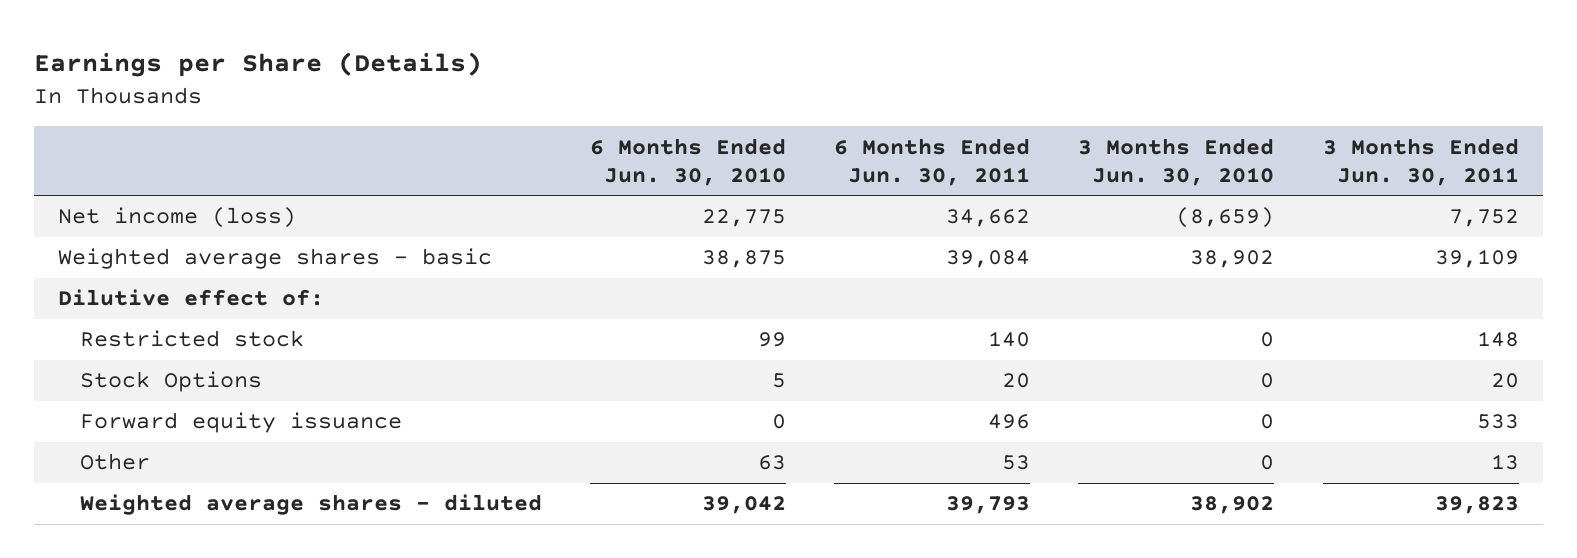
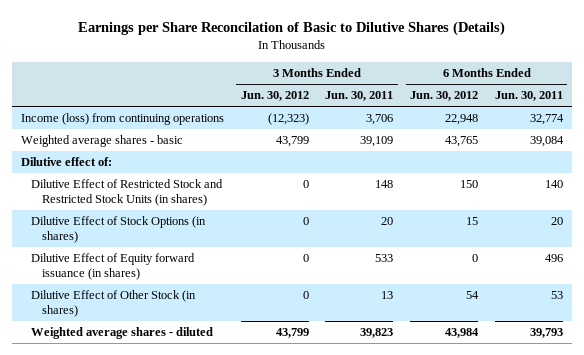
[34,51,483,77] Earnings per Share (Details) -> [77,21,505,37] Earnings per Share Reconcilation of Basic to Dilutive Shares (Details)
[590,137,787,186] 6 Months Ended Jun. 30, 2010 -> none
[1078,137,1275,186] 3 Months Ended Jun. 30, 2010 -> none
none -> [240,91,309,102] Jun. 30, 2012
none -> [410,91,479,102] Jun. 30, 2012
[58,207,297,229] Net income (loss) -> none
none -> [20,113,224,126] Income (loss) from continuing operations
[80,330,305,348] Restricted stock -> [31,179,224,206] Dilutive Effect of Restricted Stock and Restricted Stock Units (in shares)
[80,371,263,393] Stock Options -> [31,216,207,243] Dilutive Effect of Stock Options (in shares)
[80,412,403,434] Forward equity issuance -> [31,253,196,280] Dilutive Effect of Equity forward issuance (in shares)
[80,453,151,471] Other -> [31,290,197,317] Dilutive Effect of Other Stock (in shares)

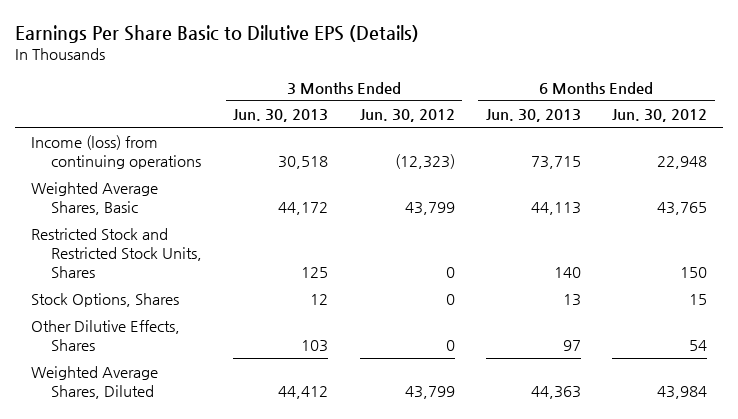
[77,21,505,37] Earnings per Share Reconcilation of Basic to Dilutive Shares (Details) -> [15,24,420,43] Earnings Per Share Basic to Dilutive EPS (Details)
[325,91,394,102] Jun. 30, 2011 -> none
[495,91,564,102] Jun. 30, 2011 -> none
none -> [233,109,329,123] Jun. 30, 2013
none -> [485,109,581,123] Jun. 30, 2013
[20,157,112,167] Dilutive effect of: -> none
[31,253,196,280] Dilutive Effect of Equity forward issuance (in shares) -> none
[20,135,183,148] Weighted average shares - basic -> [31,181,159,215] Weighted Average Shares, Basic
[31,179,224,206] Dilutive Effect of Restricted Stock and Restricted Stock Units (in shares) -> [31,227,203,279] Restricted Stock and Restricted Stock Units, Shares
[31,216,207,243] Dilutive Effect of Stock Options (in shares) -> [31,292,180,307] Stock Options, Shares
[31,290,197,317] Dilutive Effect of Other Stock (in shares) -> [31,319,181,351] Other Dilutive Effects, Shares
[31,327,214,340] Weighted average shares - diluted -> [31,365,159,399] Weighted Average Shares, Diluted

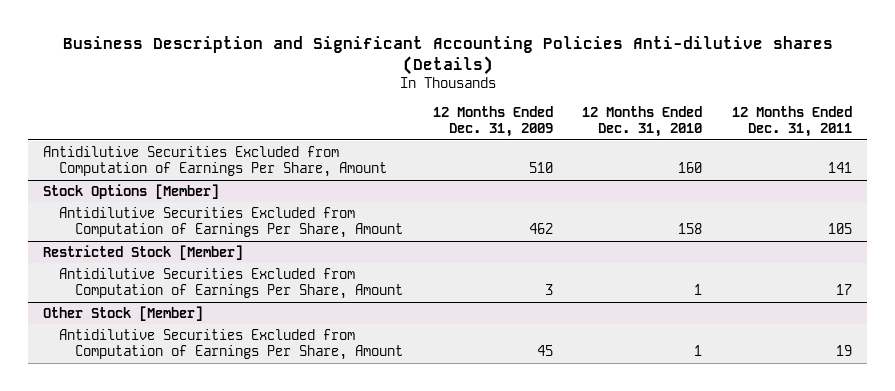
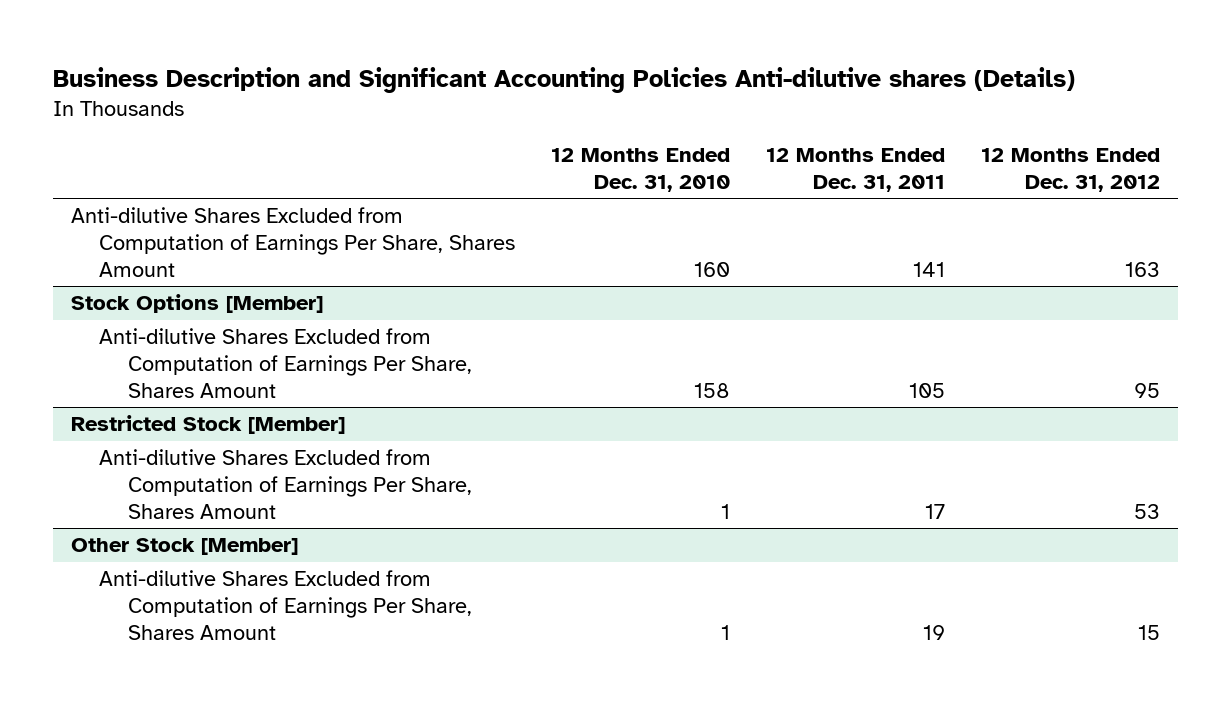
[432,105,553,137] 12 Months Ended Dec. 31, 2009 -> none
none -> [980,148,1160,193] 12 Months Ended Dec. 31, 2012
[43,145,388,178] Antidilutive Securities Excluded from Computation of Earnings Per Share, Amount -> [71,207,516,277] Anti-dilutive Shares Excluded from Computation of Earnings Per Share, Shares Amount
[59,206,404,239] Antidilutive Securities Excluded from Computation of Earnings Per Share, Amount -> [99,328,472,398] Anti-dilutive Shares Excluded from Computation of Earnings Per Share, Shares Amount
[59,267,404,300] Antidilutive Securities Excluded from Computation of Earnings Per Share, Amount -> [99,449,472,519] Anti-dilutive Shares Excluded from Computation of Earnings Per Share, Shares Amount
[59,328,404,361] Antidilutive Securities Excluded from Computation of Earnings Per Share, Amount -> [99,570,472,640] Anti-dilutive Shares Excluded from Computation of Earnings Per Share, Shares Amount

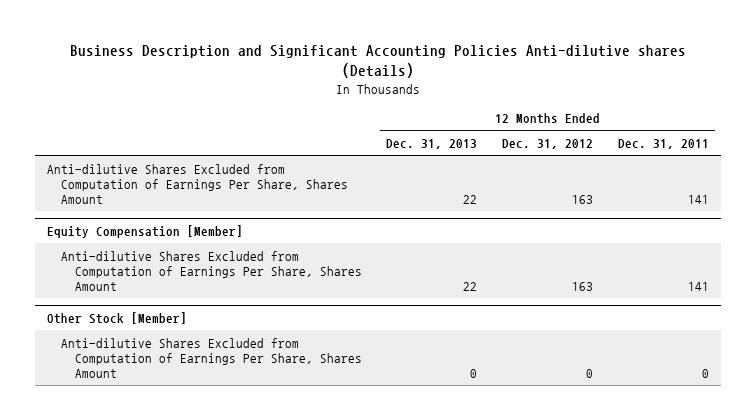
[551,148,731,193] 12 Months Ended Dec. 31, 2010 -> none
none -> [386,138,478,149] Dec. 31, 2013
[71,294,324,314] Stock Options [Member] -> none
[71,415,346,435] Restricted Stock [Member] -> none
[99,449,472,519] Anti-dilutive Shares Excluded from Computation of Earnings Per Share, Shares Amount -> none
none -> [47,225,244,239] Equity Compensation [Member]
[908,382,945,398] 105 -> [687,282,709,292] 141
[1133,382,1160,398] 95 -> [572,282,594,292] 163
[922,624,945,640] 19 -> [701,369,709,379] 0
[1137,624,1160,640] 15 -> [586,369,594,379] 0

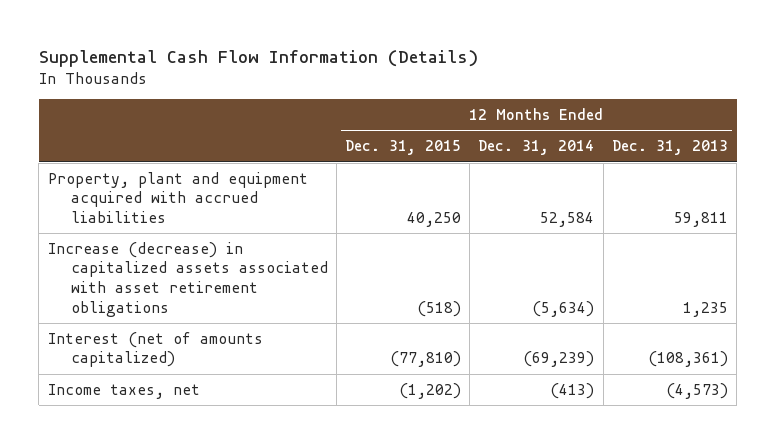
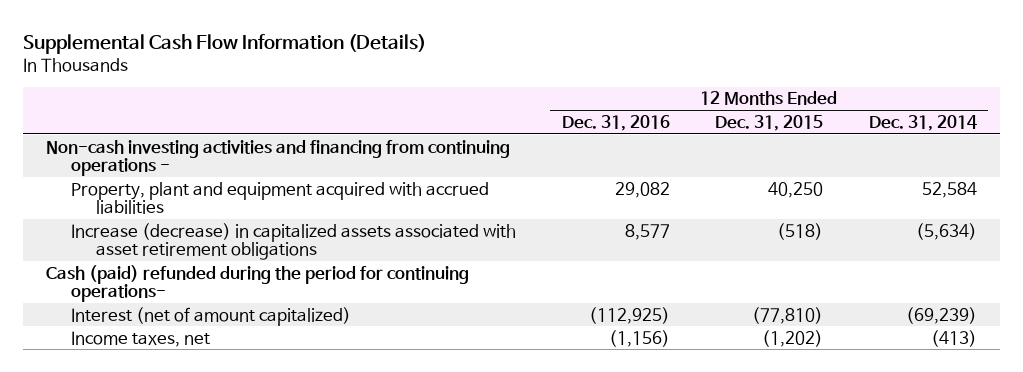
[611,140,728,156] Dec. 31, 2013 -> none
none -> [561,114,670,131] Dec. 31, 2016
none -> [46,139,511,177] Non-cash investing activities and financing from continuing operations -
none -> [46,264,470,303] Cash (paid) refunded during the period for continuing operations-
[47,331,263,368] Interest (net of amounts capitalized) -> [71,306,352,326] Interest (net of amount capitalized)

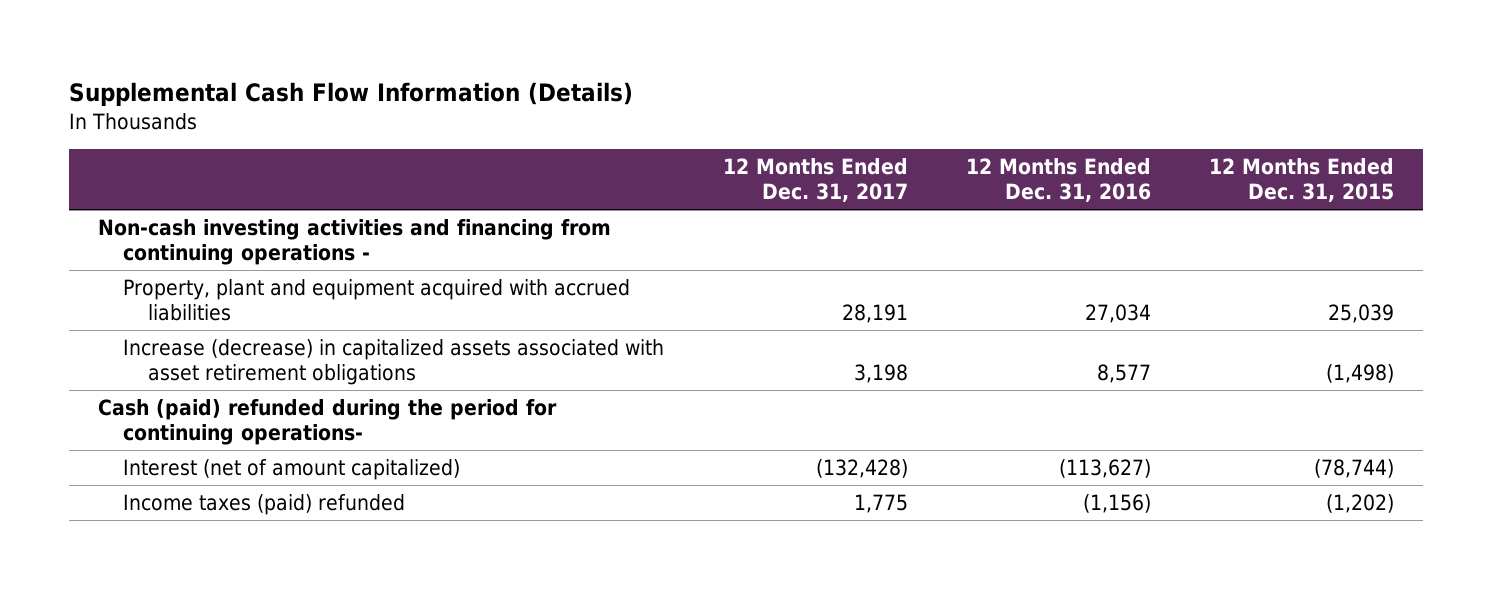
[869,114,978,131] Dec. 31, 2014 -> none
none -> [722,158,908,203] 12 Months Ended Dec. 31, 2017
[614,181,670,198] 29,082 -> [1084,304,1151,324] 27,034
[768,181,824,198] 40,250 -> [1328,304,1395,324] 25,039
[777,222,824,240] (518) -> [1326,364,1395,384] (1,498)
[588,306,670,324] (112,925) -> [1058,458,1151,478] (113,627)
[752,306,824,324] (77,810) -> [1314,458,1395,478] (78,744)
[71,330,211,347] Income taxes, net -> [123,493,406,515] Income taxes (paid) refunded

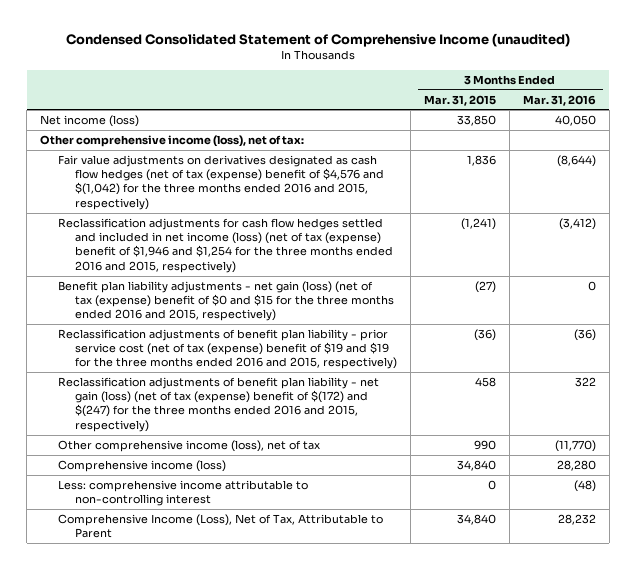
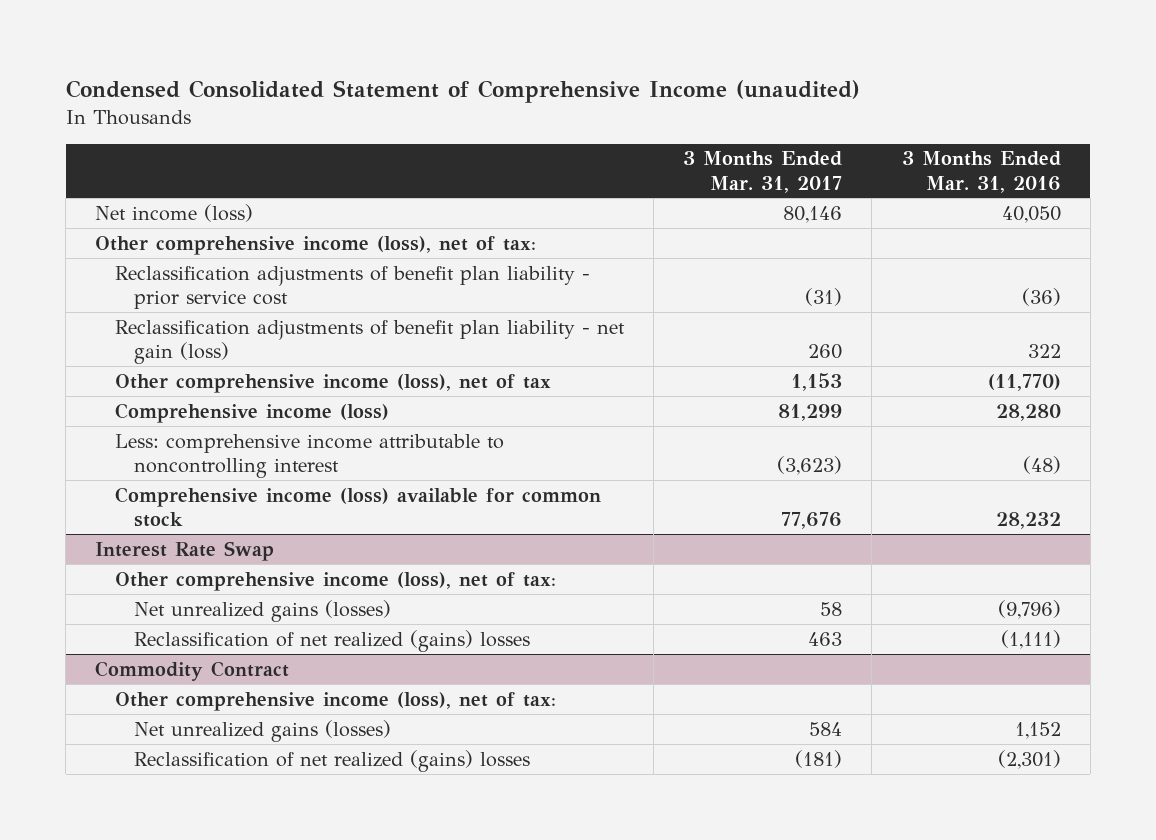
[424,94,497,106] Mar. 31, 2015 -> none
none -> [683,151,843,193] 3 Months Ended Mar. 31, 2017
[57,154,385,210] Fair value adjustments on derivatives designated as cash flow hedges (net of tax (expense) benefit of $4,576 and $(1,042) for the three months ended 2016 and 2015, respectively) -> none
[57,217,394,273] Reclassification adjustments for cash flow hedges settled and included in net income (loss) (net of tax (expense) benefit of $1,946 and $1,254 for the three months ended 2016 and 2015, respectively) -> none
[57,280,395,322] Benefit plan liability adjustments - net gain (loss) (net of tax (expense) benefit of $0 and $15 for the three months ended 2016 and 2015, respectively) -> none
[57,328,398,370] Reclassification adjustments of benefit plan liability - prior service cost (net of tax (expense) benefit of $19 and $19 for the three months ended 2016 and 2015, respectively) -> [114,265,590,309] Reclassification adjustments of benefit plan liability - prior service cost
[57,376,379,432] Reclassification adjustments of benefit plan liability - net gain (loss) (net of tax (expense) benefit of $(172) and $(247) for the three months ended 2016 and 2015, respectively) -> [114,319,625,364] Reclassification adjustments of benefit plan liability - net gain (loss)
[57,479,308,507] Less: comprehensive income attributable to non-controlling interest -> [114,433,504,478] Less: comprehensive income attributable to noncontrolling interest
[57,513,383,539] Comprehensive Income (Loss), Net of Tax, Attributable to Parent -> [114,486,601,527] Comprehensive income (loss) available for common stock
none -> [95,540,275,561] Interest Rate Swap
none -> [114,571,556,591] Other comprehensive income (loss), net of tax:
none -> [134,599,392,622] Net unrealized gains (losses)
none -> [134,629,531,652] Reclassification of net realized (gains) losses
none -> [95,660,290,681] Commodity Contract
none -> [114,691,556,711] Other comprehensive income (loss), net of tax:
none -> [134,719,392,742] Net unrealized gains (losses)
none -> [134,749,531,772] Reclassification of net realized (gains) losses

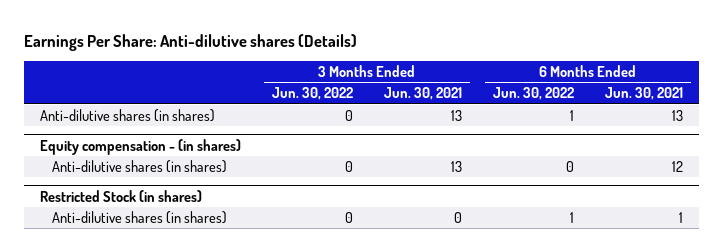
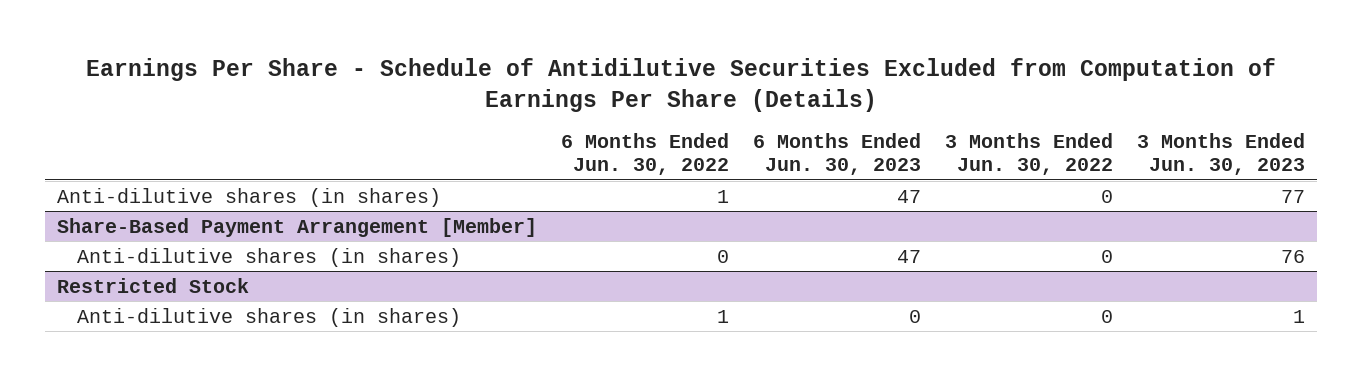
[24,33,358,51] Earnings Per Share: Anti-dilutive shares (Details) -> [85,57,1276,112] Earnings Per Share - Schedule of Antidilutive Securities Excluded from Computation of Earnings Per Share (Details)
[383,87,462,101] Jun. 30, 2021 -> none
[605,87,684,101] Jun. 30, 2021 -> none
none -> [752,133,921,176] 6 Months Ended Jun. 30, 2023
none -> [1136,133,1305,176] 3 Months Ended Jun. 30, 2023
[39,138,241,155] Equity compensation - (in shares) -> [56,217,537,237] Share-Based Payment Arrangement [Member]
[39,189,202,202] Restricted Stock (in shares) -> [56,277,249,293] Restricted Stock

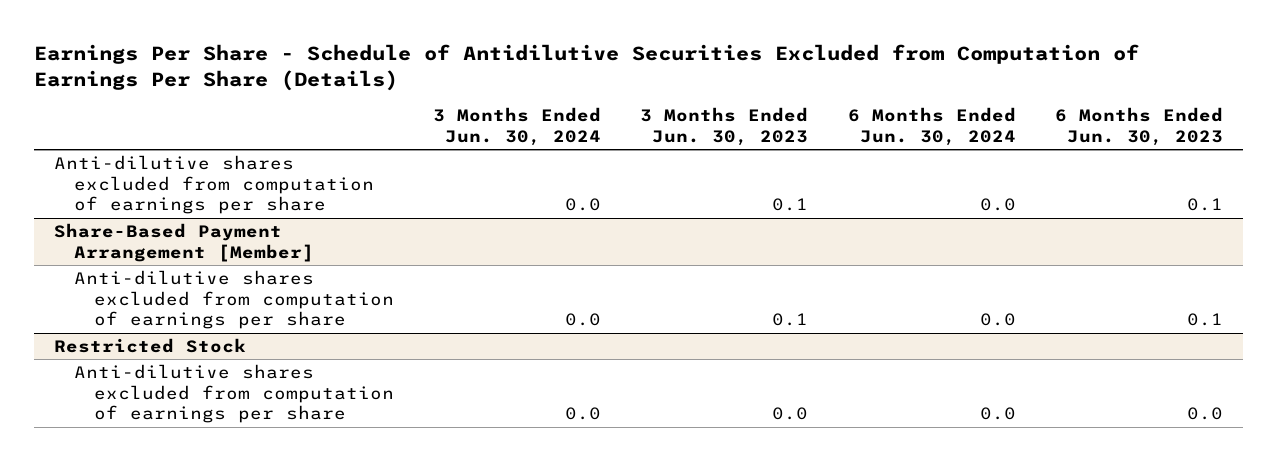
[560,133,729,176] 6 Months Ended Jun. 30, 2022 -> none
[944,133,1113,176] 3 Months Ended Jun. 30, 2022 -> none
none -> [433,107,602,146] 3 Months Ended Jun. 30, 2024
none -> [847,107,1016,146] 6 Months Ended Jun. 30, 2024
[56,187,441,207] Anti-dilutive shares (in shares) -> [54,154,374,215] Anti-dilutive shares excluded from computation of earnings per share
[896,189,921,203] 47 -> [1187,198,1224,212] 0.1
[1280,189,1305,203] 77 -> [772,198,809,212] 0.1
[77,247,462,267] Anti-dilutive shares (in shares) -> [73,269,394,330] Anti-dilutive shares excluded from computation of earnings per share
[896,249,921,263] 47 -> [1187,313,1224,327] 0.1
[1280,249,1305,263] 76 -> [772,313,809,327] 0.1
[77,307,462,327] Anti-dilutive shares (in shares) -> [73,363,394,424] Anti-dilutive shares excluded from computation of earnings per share
[908,309,921,323] 0 -> [1187,407,1224,421] 0.0
[1292,309,1305,323] 1 -> [772,407,809,421] 0.0

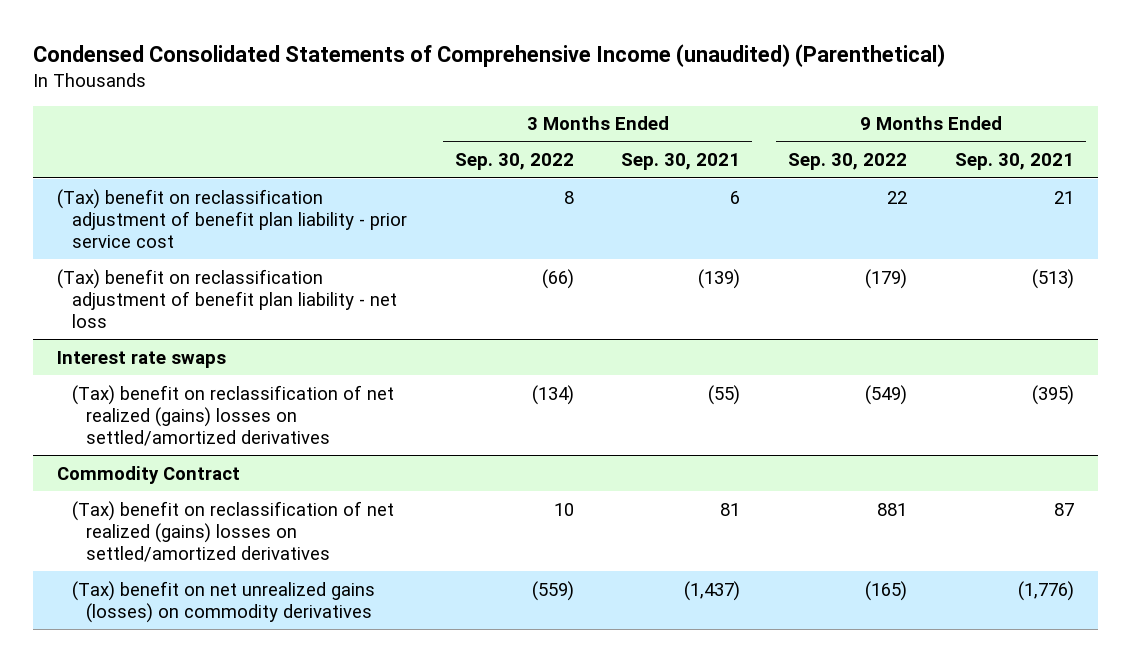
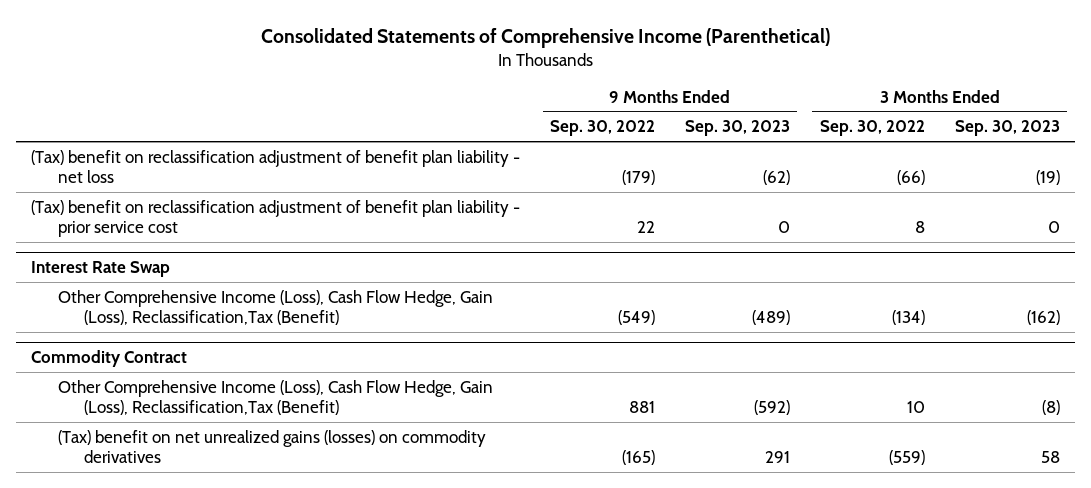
[33,44,946,68] Condensed Consolidated Statements of Comprehensive Income (unaudited) (Parenthetical) -> [260,27,830,48] Consolidated Statements of Comprehensive Income (Parenthetical)
[621,153,741,171] Sep. 30, 2021 -> none
[955,153,1075,171] Sep. 30, 2021 -> none
none -> [685,120,791,137] Sep. 30, 2023
none -> [954,120,1060,137] Sep. 30, 2023
[57,188,407,249] (Tax) benefit on reclassification adjustment of benefit plan liability - prior service cost -> [31,199,521,238] (Tax) benefit on reclassification adjustment of benefit plan liability - prior service cost
[57,350,227,368] Interest rate swaps -> [31,260,171,277] Interest Rate Swap
[71,384,394,447] (Tax) benefit on reclassification of net realized (gains) losses on settled/amortized derivatives -> [57,289,493,326] Other Comprehensive Income (Loss), Cash Flow Hedge, Gain (Loss), Reclassification,Tax (Benefit)
[71,500,394,563] (Tax) benefit on reclassification of net realized (gains) losses on settled/amortized derivatives -> [57,379,493,416] Other Comprehensive Income (Loss), Cash Flow Hedge, Gain (Loss), Reclassification,Tax (Benefit)

